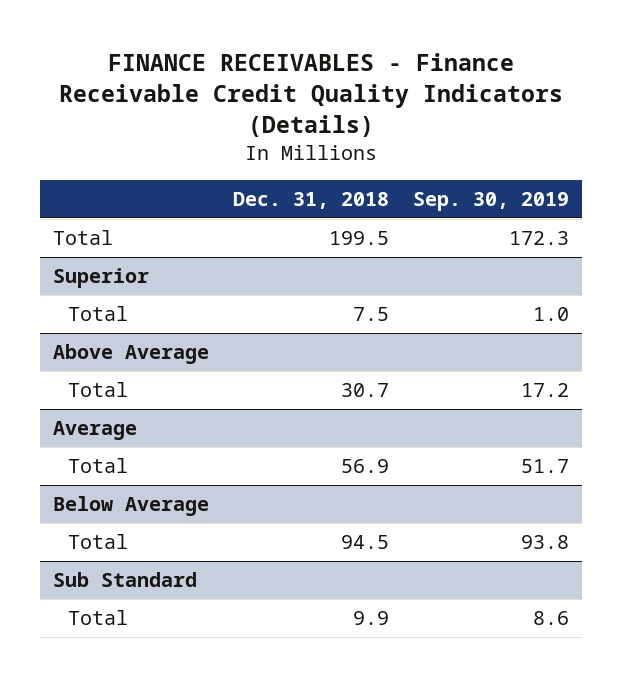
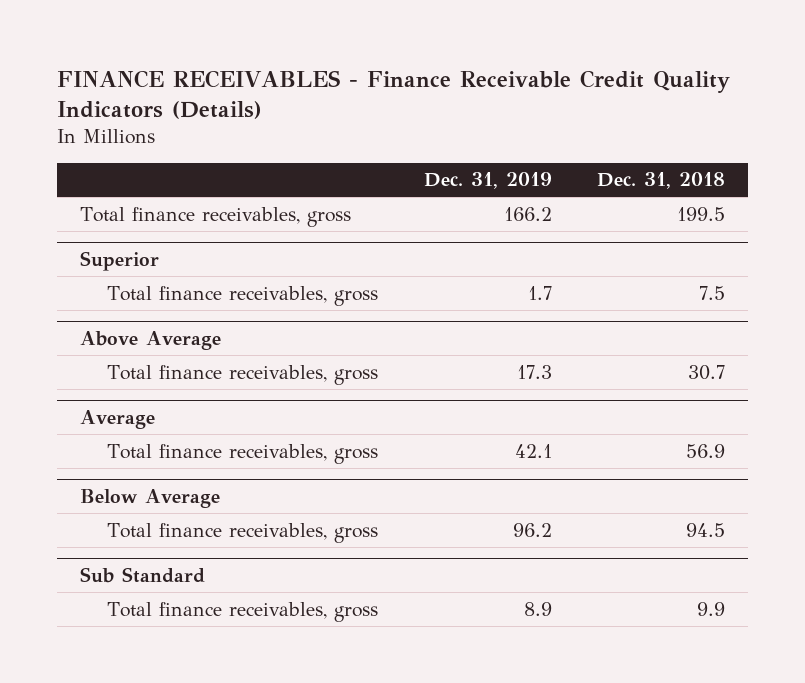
[413,192,570,212] Sep. 30, 2019 -> none
none -> [423,172,552,190] Dec. 31, 2019
[52,230,113,246] Total -> [79,206,351,227] Total finance receivables, gross
[68,306,129,322] Total -> [107,285,379,306] Total finance receivables, gross
[68,382,129,398] Total -> [107,364,379,385] Total finance receivables, gross
[68,458,129,474] Total -> [107,443,379,464] Total finance receivables, gross
[68,534,129,550] Total -> [107,522,379,543] Total finance receivables, gross
[68,610,129,626] Total -> [107,601,379,622] Total finance receivables, gross

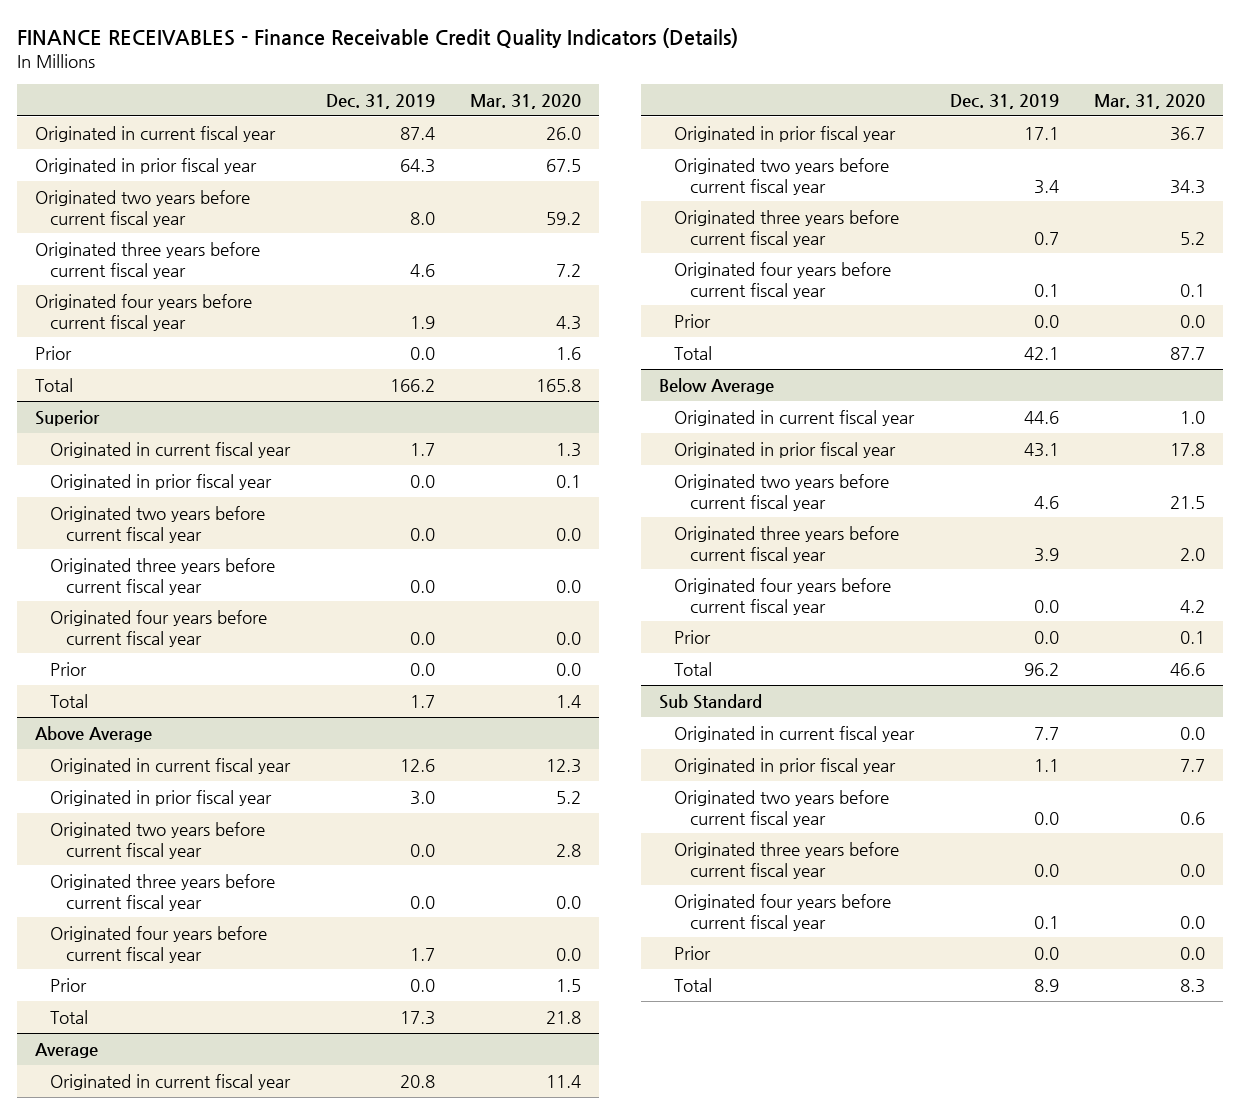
[597,172,726,190] Dec. 31, 2018 -> none
none -> [469,93,581,109] Mar. 31, 2020
none -> [34,125,276,142] Originated in current fiscal year
none -> [34,157,257,174] Originated in prior fiscal year
none -> [34,189,250,227] Originated two years before current fiscal year
none -> [34,241,260,279] Originated three years before current fiscal year
none -> [34,293,252,331] Originated four years before current fiscal year
none -> [34,345,72,360] Prior
[79,206,351,227] Total finance receivables, gross -> [34,377,73,392] Total
none -> [50,441,292,458] Originated in current fiscal year
none -> [50,473,273,490] Originated in prior fiscal year
none -> [50,505,266,543] Originated two years before current fiscal year
none -> [50,557,276,595] Originated three years before current fiscal year
none -> [50,609,268,647] Originated four years before current fiscal year
none -> [50,661,88,676] Prior
[107,285,379,306] Total finance receivables, gross -> [50,693,89,708] Total
none -> [50,757,292,774] Originated in current fiscal year
none -> [50,789,273,806] Originated in prior fiscal year
none -> [50,821,266,859] Originated two years before current fiscal year
none -> [50,873,276,911] Originated three years before current fiscal year
none -> [50,925,268,963] Originated four years before current fiscal year
none -> [50,977,88,992] Prior
[107,364,379,385] Total finance receivables, gross -> [50,1009,89,1024] Total
none -> [50,1073,292,1090] Originated in current fiscal year
none -> [674,125,897,142] Originated in prior fiscal year
none -> [674,157,890,195] Originated two years before current fiscal year
none -> [674,209,900,247] Originated three years before current fiscal year
none -> [674,261,892,299] Originated four years before current fiscal year
none -> [674,313,712,328] Prior
[107,443,379,464] Total finance receivables, gross -> [674,345,713,360] Total
none -> [674,409,916,426] Originated in current fiscal year
none -> [674,441,897,458] Originated in prior fiscal year
none -> [674,473,890,511] Originated two years before current fiscal year
none -> [674,525,900,563] Originated three years before current fiscal year
none -> [674,577,892,615] Originated four years before current fiscal year
none -> [674,629,712,644] Prior
[107,522,379,543] Total finance receivables, gross -> [674,661,713,676] Total
none -> [674,725,916,742] Originated in current fiscal year
none -> [674,757,897,774] Originated in prior fiscal year
none -> [674,789,890,827] Originated two years before current fiscal year
none -> [674,841,900,879] Originated three years before current fiscal year
none -> [674,893,892,931] Originated four years before current fiscal year
none -> [674,945,712,960] Prior
[107,601,379,622] Total finance receivables, gross -> [674,977,713,992] Total

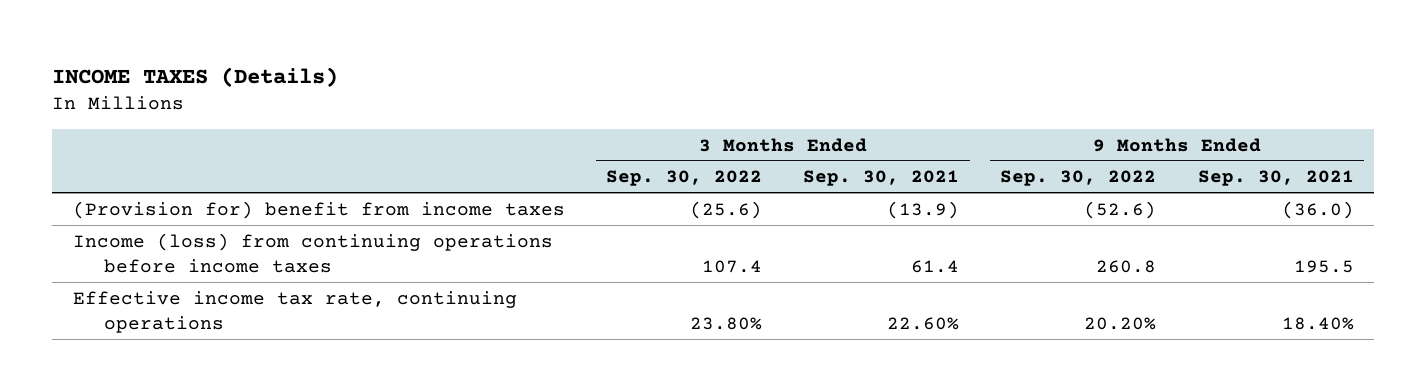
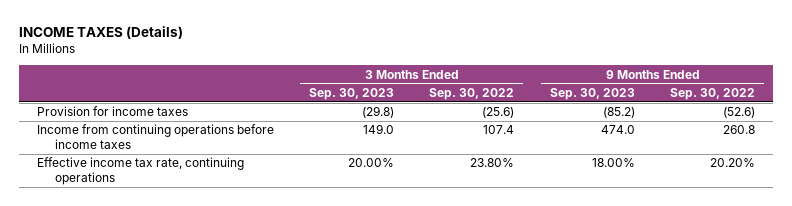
[803,170,960,187] Sep. 30, 2021 -> none
[1197,170,1354,187] Sep. 30, 2021 -> none
none -> [309,88,395,101] Sep. 30, 2023
none -> [549,88,635,101] Sep. 30, 2023
[73,200,566,219] (Provision for) benefit from income taxes -> [36,106,188,117] Provision for income taxes
[73,232,554,273] Income (loss) from continuing operations before income taxes -> [36,124,274,150] Income from continuing operations before income taxes

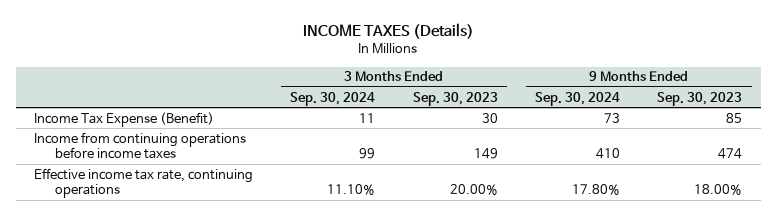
[429,88,515,101] Sep. 30, 2022 -> none
[670,88,756,101] Sep. 30, 2022 -> none
none -> [290,91,376,106] Sep. 30, 2024
none -> [535,91,621,106] Sep. 30, 2024
[36,106,188,117] Provision for income taxes -> [34,111,215,127] Income Tax Expense (Benefit)
[362,106,395,119] (29.8) -> [481,112,498,123] 30
[602,107,635,119] (85.2) -> [726,112,743,123] 85
[363,124,395,135] 149.0 -> [473,148,498,160] 149
[600,125,635,135] 474.0 -> [718,148,743,160] 474

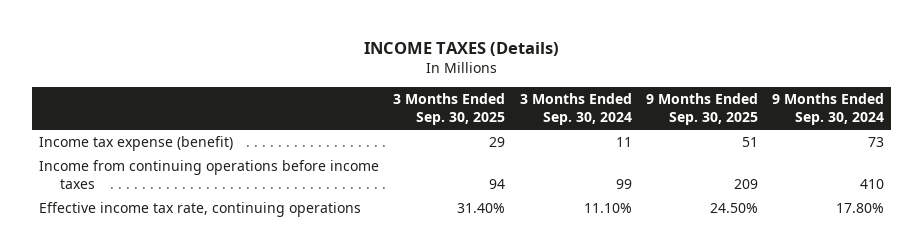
[412,91,498,106] Sep. 30, 2023 -> none
[657,91,743,106] Sep. 30, 2023 -> none
none -> [393,93,506,126] 3 Months Ended Sep. 30, 2025
none -> [645,93,758,126] 9 Months Ended Sep. 30, 2025
[34,111,215,127] Income Tax Expense (Benefit) -> [39,136,234,152] Income tax expense (benefit)

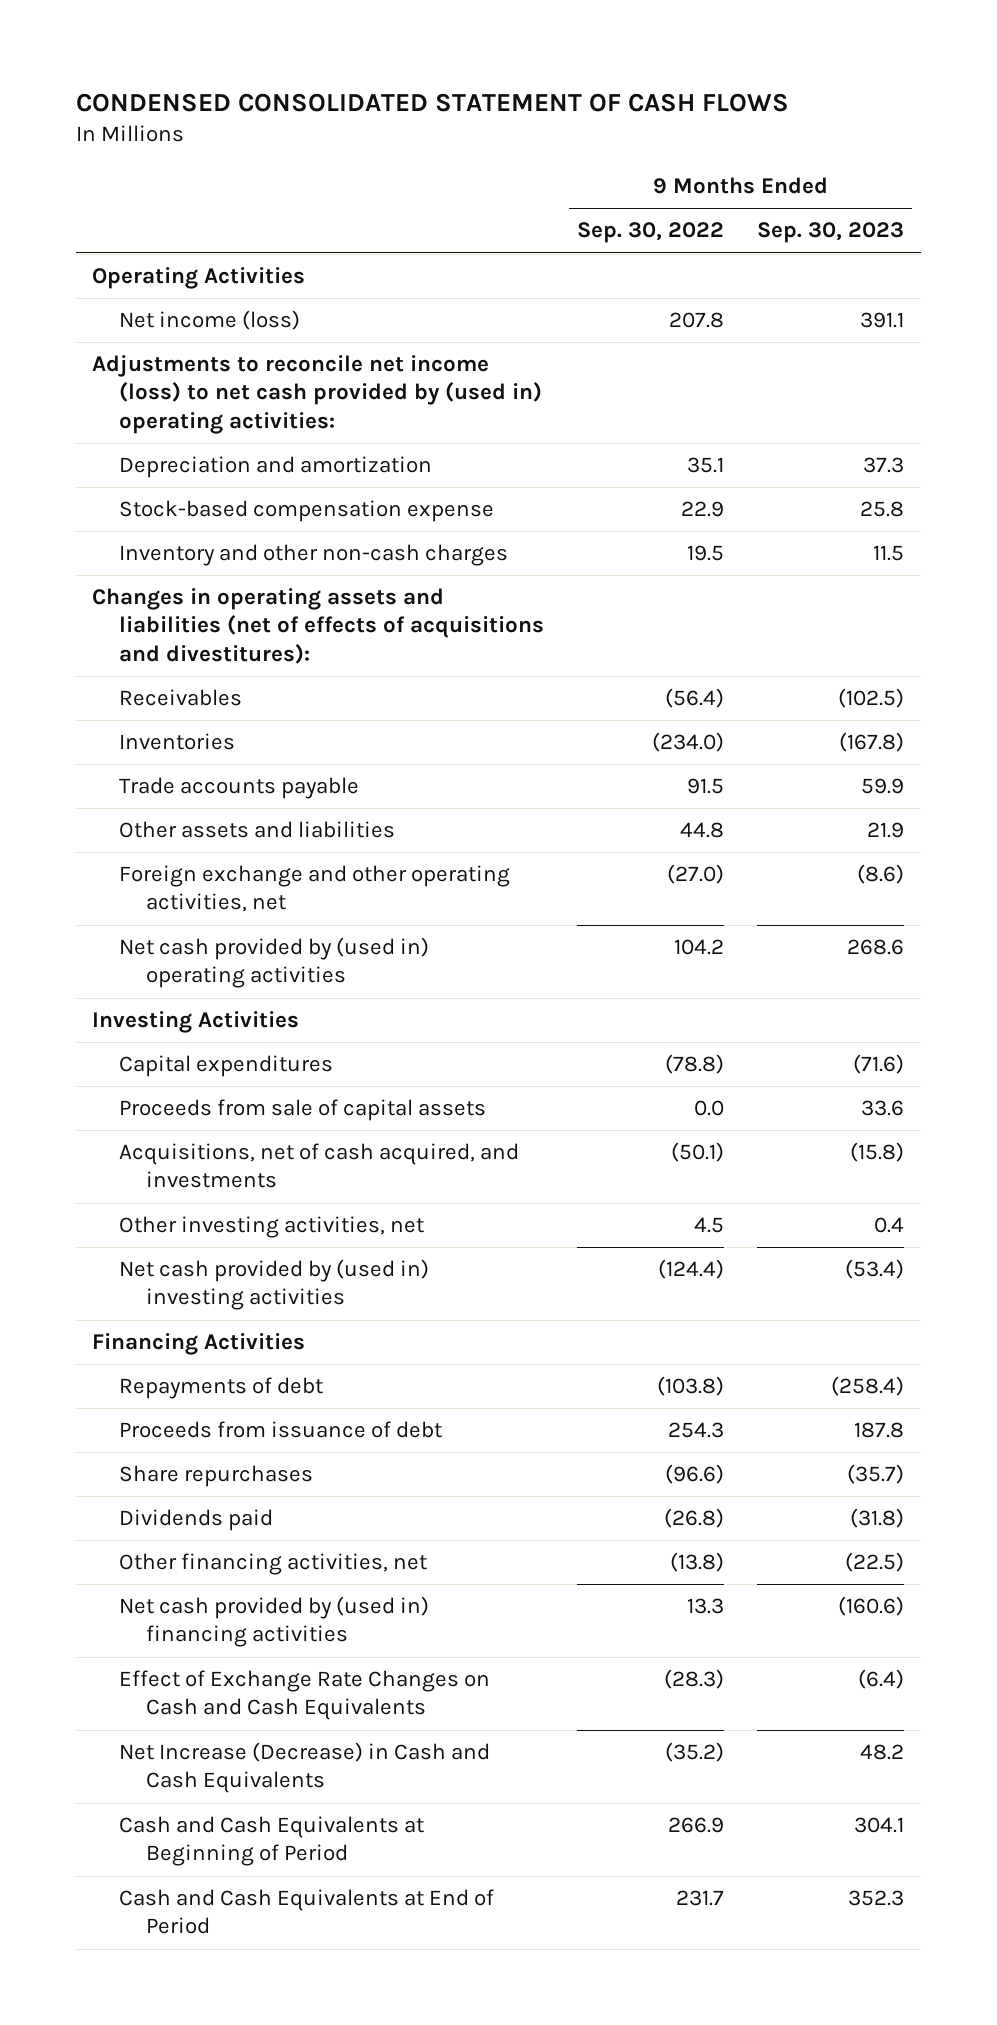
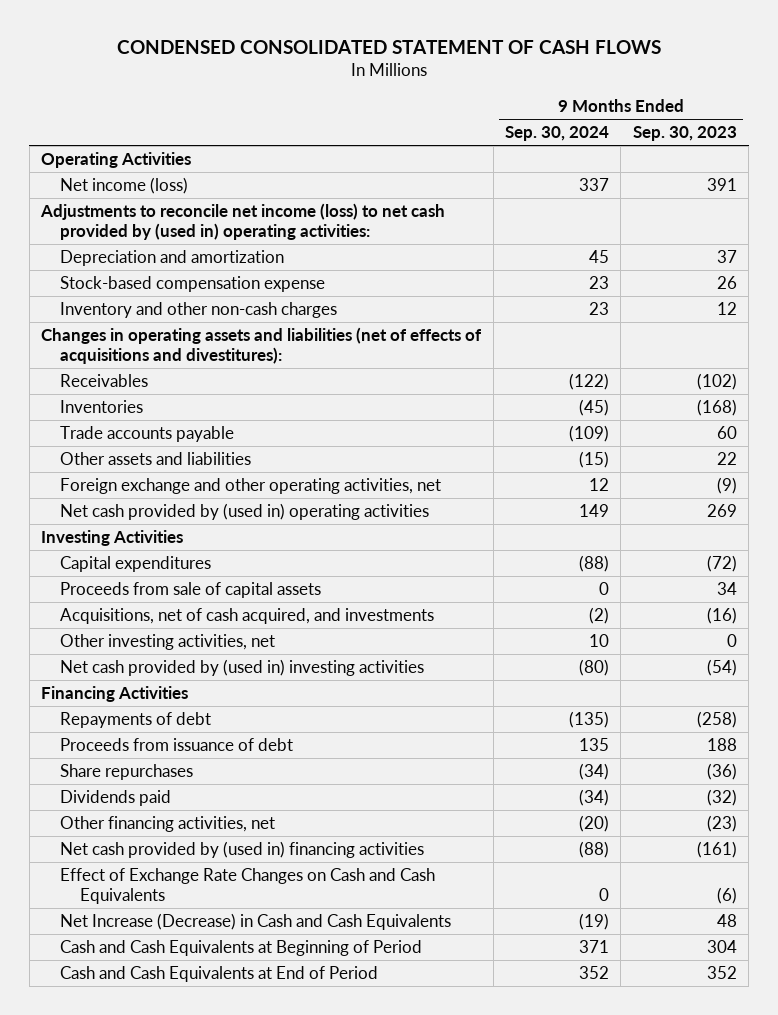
[577,222,725,244] Sep. 30, 2022 -> none
none -> [505,126,610,142] Sep. 30, 2024
[860,312,905,329] 391.1 -> [706,178,737,192] 391
[863,457,905,474] 37.3 -> [716,250,737,264] 37
[860,501,905,518] 25.8 -> [716,276,737,290] 26
[873,545,905,562] 11.5 -> [716,302,737,316] 12
[838,688,905,709] (102.5) -> [696,373,737,391] (102)
[839,732,905,753] (167.8) -> [696,399,737,417] (168)
[861,778,905,795] 59.9 -> [716,426,737,440] 60
[867,822,905,839] 21.9 -> [716,452,737,466] 22
[857,864,905,885] (8.6) -> [716,477,737,495] (9)
[847,939,905,956] 268.6 -> [706,504,737,518] 269
[853,1054,905,1075] (71.6) -> [706,555,737,573] (72)
[861,1100,905,1117] 33.6 -> [716,582,737,596] 34
[850,1142,905,1163] (15.8) -> [706,607,737,625] (16)
[874,1217,905,1234] 0.4 -> [726,634,737,648] 0
[845,1259,905,1280] (53.4) -> [706,659,737,677] (54)
[831,1376,905,1397] (258.4) -> [696,711,737,729] (258)
[854,1422,905,1439] 187.8 -> [706,738,737,752] 188
[847,1464,905,1485] (35.7) -> [706,763,737,781] (36)
[850,1508,905,1529] (31.8) -> [706,789,737,807] (32)
[845,1552,905,1573] (22.5) -> [706,815,737,833] (23)
[838,1596,905,1617] (160.6) -> [696,841,737,859] (161)
[858,1669,905,1690] (6.4) -> [716,886,737,904] (6)
[860,1744,905,1761] 48.2 -> [716,914,737,928] 48
[854,1817,905,1834] 304.1 -> [706,940,737,954] 304
[848,1890,905,1907] 352.3 -> [706,966,737,980] 352

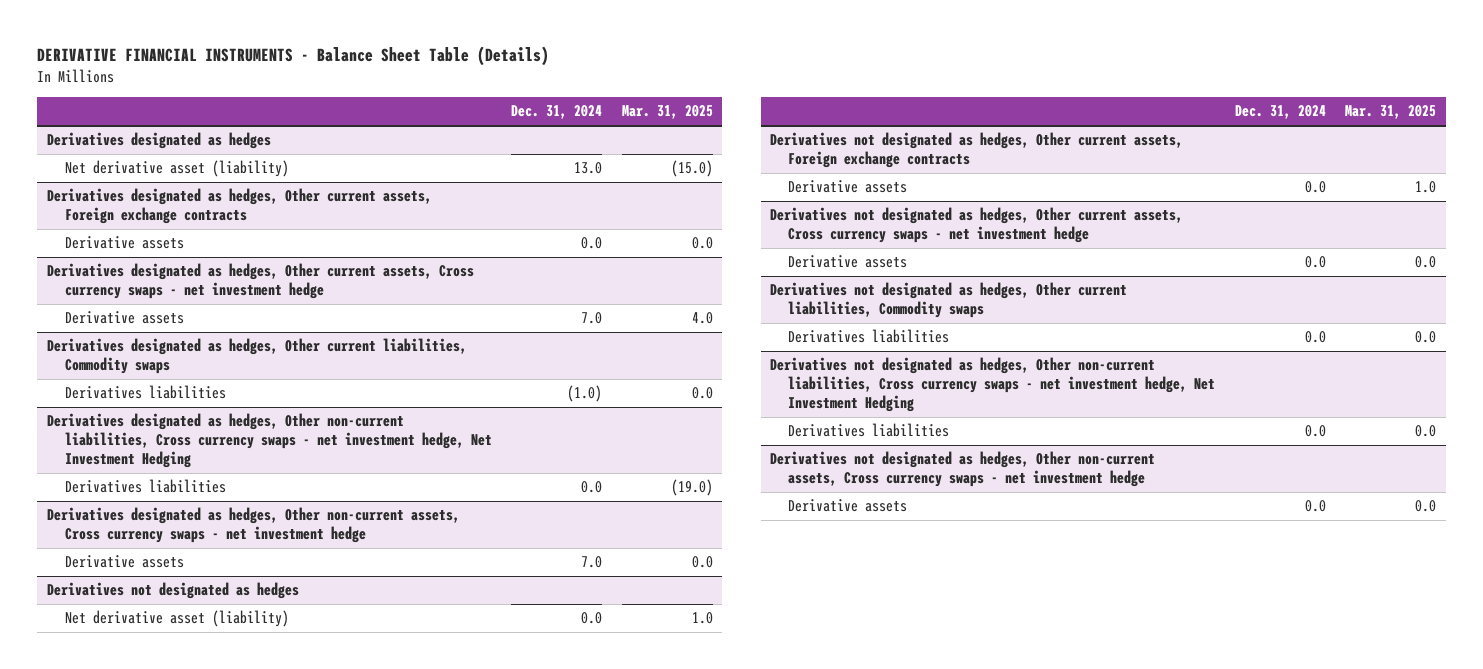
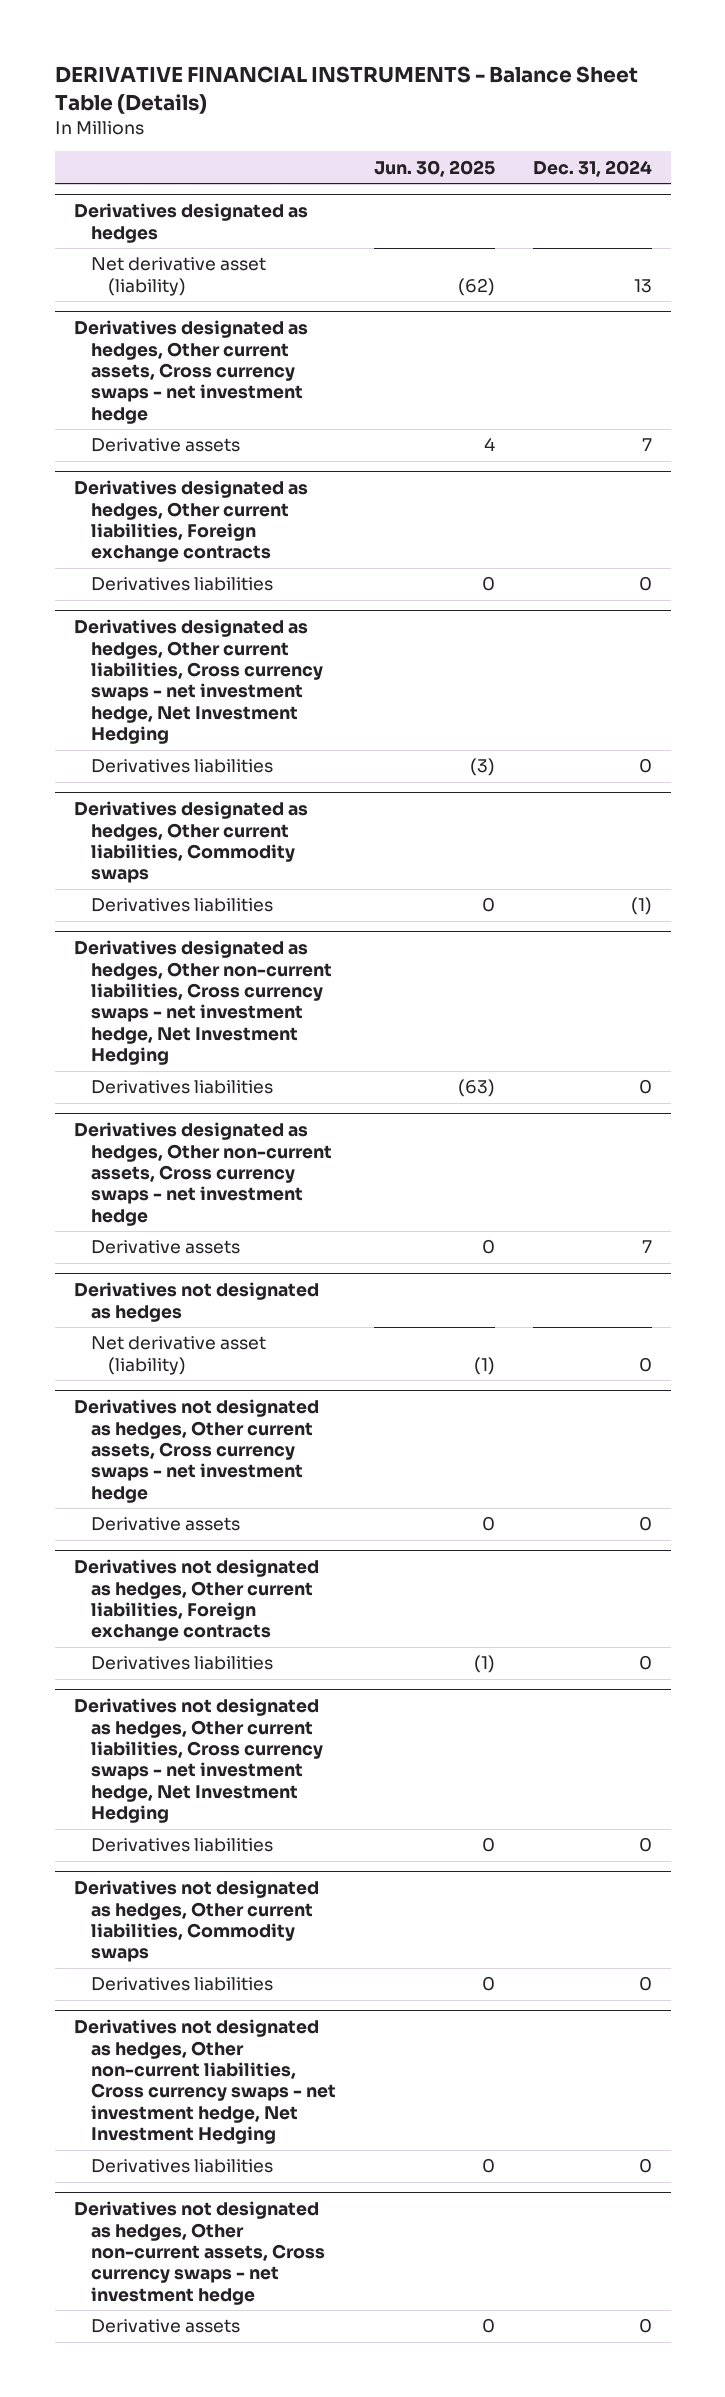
[621,105,713,120] Mar. 31, 2025 -> none
none -> [373,159,495,177] Jun. 30, 2025
[46,188,432,225] Derivatives designated as hedges, Other current assets, Foreign exchange contracts -> none
[64,236,184,250] Derivative assets -> none
[574,162,603,175] 13.0 -> [633,278,652,293] 13
[581,312,603,325] 7.0 -> [641,438,652,452] 7
none -> [73,480,308,563] Derivatives designated as hedges, Other current liabilities, Foreign exchange contracts
none -> [90,577,273,592] Derivatives liabilities
none -> [73,619,323,745] Derivatives designated as hedges, Other current liabilities, Cross currency swaps - net investment hedge, Net Investment Hedging
none -> [90,759,273,774] Derivatives liabilities
[567,385,603,403] (1.0) -> [630,897,652,916] (1)
[581,481,603,494] 0.0 -> [638,1079,652,1095] 0
[581,556,603,569] 7.0 -> [641,1240,652,1254] 7
[770,132,1184,169] Derivatives not designated as hedges, Other current assets, Foreign exchange contracts -> none
[788,180,908,194] Derivative assets -> none
[581,612,603,625] 0.0 -> [638,1356,652,1372] 0
[1304,256,1326,269] 0.0 -> [638,1516,652,1532] 0
none -> [73,1559,319,1642] Derivatives not designated as hedges, Other current liabilities, Foreign exchange contracts
none -> [90,1656,273,1671] Derivatives liabilities
none -> [73,1698,323,1824] Derivatives not designated as hedges, Other current liabilities, Cross currency swaps - net investment hedge, Net Investment Hedging
none -> [90,1838,273,1853] Derivatives liabilities
[1304,331,1326,344] 0.0 -> [638,1976,652,1992] 0
[1304,425,1326,438] 0.0 -> [638,2158,652,2174] 0
[1304,500,1326,513] 0.0 -> [638,2318,652,2334] 0

